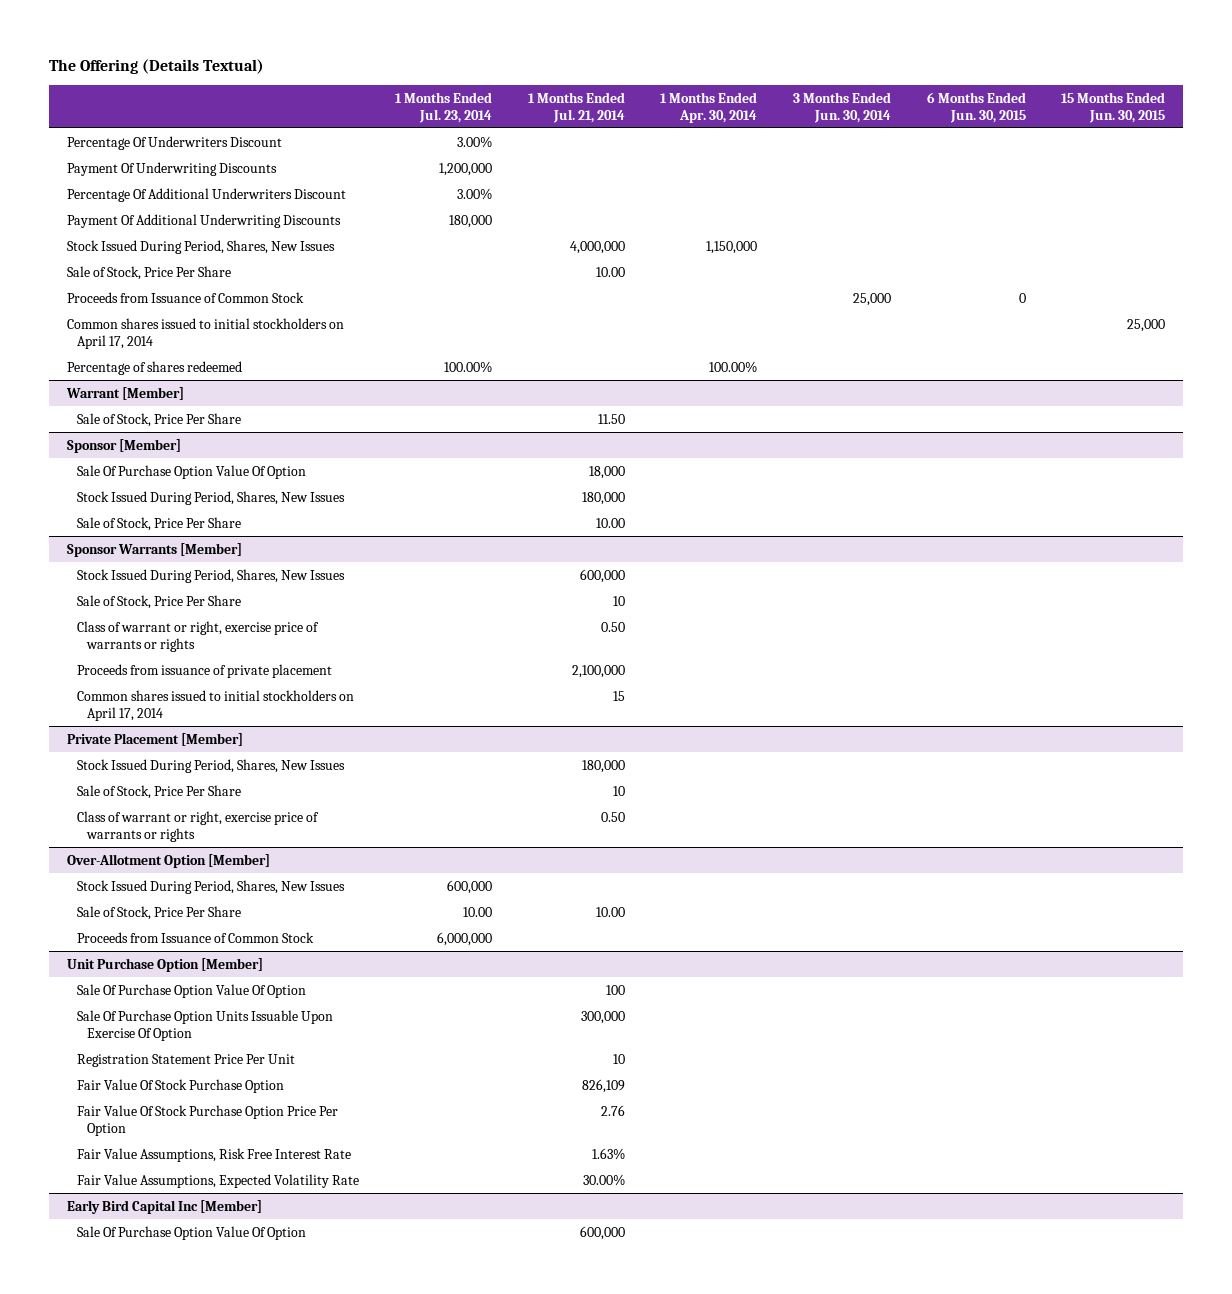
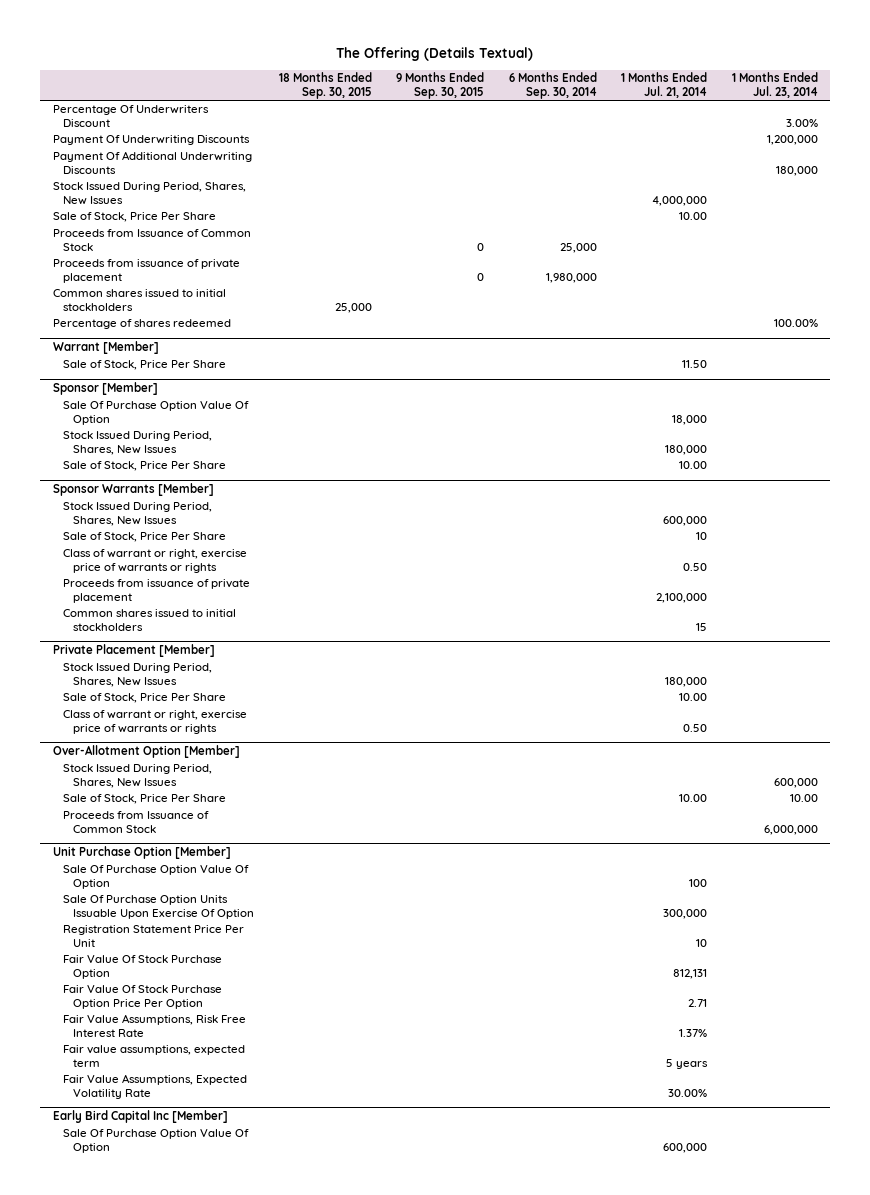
[660,91,758,123] 1 Months Ended Apr. 30, 2014 -> none
[792,91,891,123] 3 Months Ended Jun. 30, 2014 -> none
[926,91,1026,123] 6 Months Ended Jun. 30, 2015 -> none
[1061,91,1166,123] 15 Months Ended Jun. 30, 2015 -> none
none -> [278,72,372,100] 18 Months Ended Sep. 30, 2015
none -> [396,72,485,100] 9 Months Ended Sep. 30, 2015
none -> [508,72,597,100] 6 Months Ended Sep. 30, 2014
[67,187,347,202] Percentage Of Additional Underwriters Discount -> none
none -> [52,259,240,284] Proceeds from issuance of private placement
[67,317,345,349] Common shares issued to initial stockholders on April 17, 2014 -> [52,289,226,312] Common shares issued to initial stockholders
[77,689,355,721] Common shares issued to initial stockholders on April 17, 2014 -> [62,609,236,632] Common shares issued to initial stockholders
[612,785,625,796] 10 -> [679,693,708,702] 10.00
[581,1078,625,1093] 826,109 -> [673,969,708,980] 812,131
[600,1104,625,1116] 2.76 -> [688,999,708,1008] 2.71
[591,1147,625,1160] 1.63% -> [679,1029,708,1038] 1.37%
none -> [62,1045,245,1068] Fair value assumptions, expected term

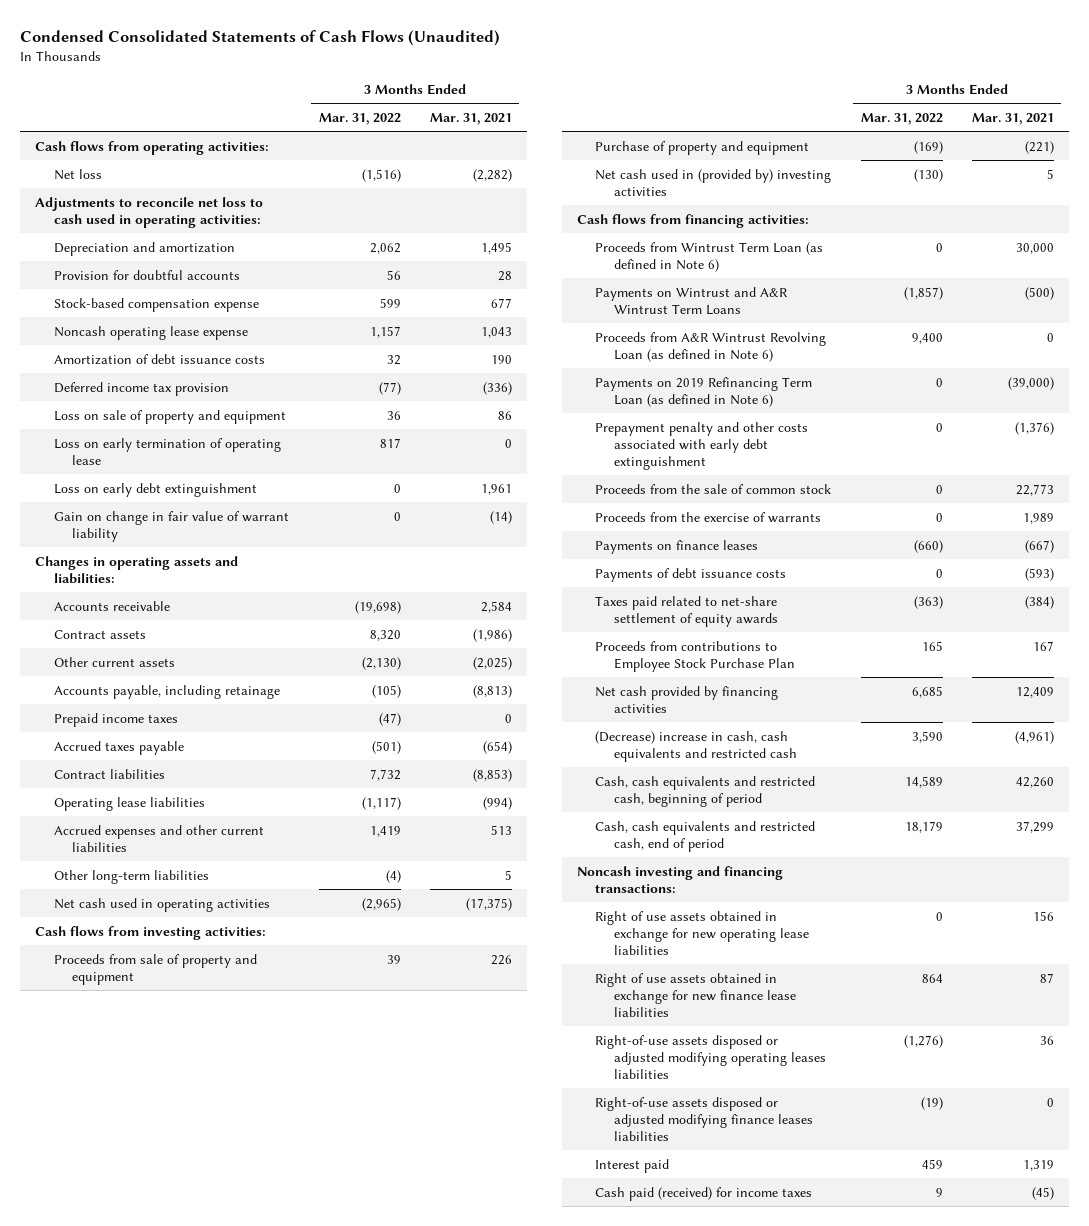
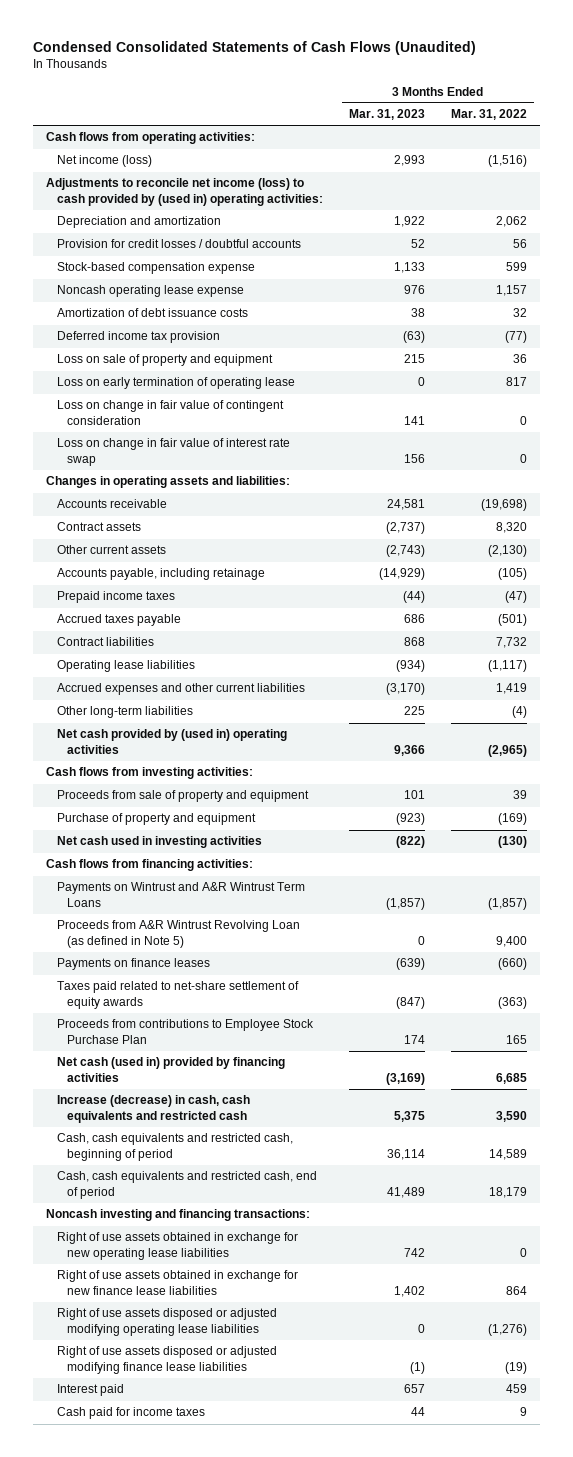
[430,113,513,126] Mar. 31, 2021 -> none
none -> [348,109,425,121] Mar. 31, 2023
[53,168,102,180] Net loss -> [56,155,152,168] Net income (loss)
[34,196,263,228] Adjustments to reconcile net loss to cash used in operating activities: -> [46,178,323,206] Adjustments to reconcile net income (loss) to cash provided by (used in) operating activities:
[53,269,240,280] Provision for doubtful accounts -> [56,239,301,249] Provision for credit losses / doubtful accounts
[53,482,257,497] Loss on early debt extinguishment -> none
[53,510,289,542] Gain on change in fair value of warrant liability -> [56,400,284,425] Loss on change in fair value of contingent consideration
none -> [56,438,290,466] Loss on change in fair value of interest rate swap
[53,897,270,912] Net cash used in operating activities -> [56,729,287,754] Net cash provided by (used in) operating activities
[595,168,832,196] Net cash used in (provided by) investing activities -> [56,836,262,849] Net cash used in investing activities
[595,241,824,272] Proceeds from Wintrust Term Loan (as defined in Note 6) -> none
[595,376,813,407] Payments on 2019 Refinancing Term Loan (as defined in Note 6) -> none
[595,421,809,470] Prepayment penalty and other costs associated with early debt extinguishment -> none
[595,483,832,494] Proceeds from the sale of common stock -> none
[595,511,822,523] Proceeds from the exercise of warrants -> none
[595,331,827,362] Proceeds from A&R Wintrust Revolving Loan (as defined in Note 6) -> [56,920,300,948] Proceeds from A&R Wintrust Revolving Loan (as defined in Note 5)
[595,567,787,582] Payments of debt issuance costs -> none
[595,685,779,713] Net cash provided by financing activities -> [56,1057,285,1082] Net cash (used in) provided by financing activities
[595,730,798,762] (Decrease) increase in cash, cash equivalents and restricted cash -> [56,1095,250,1123] Increase (decrease) in cash, cash equivalents and restricted cash
[595,1034,827,1079] Right-of-use assets disposed or adjusted modifying operating leases liabilities -> [56,1308,277,1336] Right of use assets disposed or adjusted modifying operating lease liabilities
[595,1096,814,1141] Right-of-use assets disposed or adjusted modifying finance leases liabilities -> [56,1346,277,1374] Right of use assets disposed or adjusted modifying finance lease liabilities
[595,1186,813,1201] Cash paid (received) for income taxes -> [56,1407,205,1420] Cash paid for income taxes

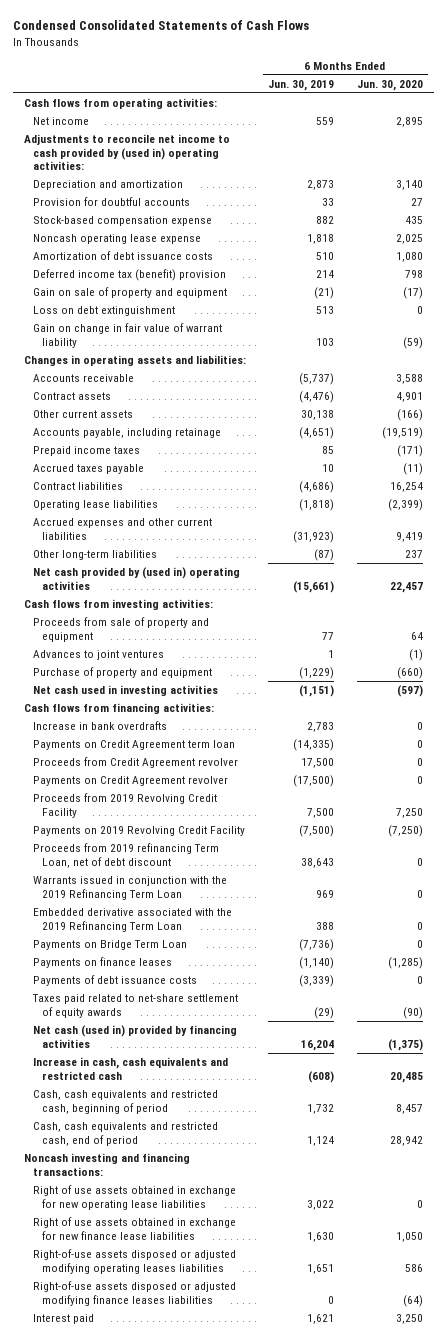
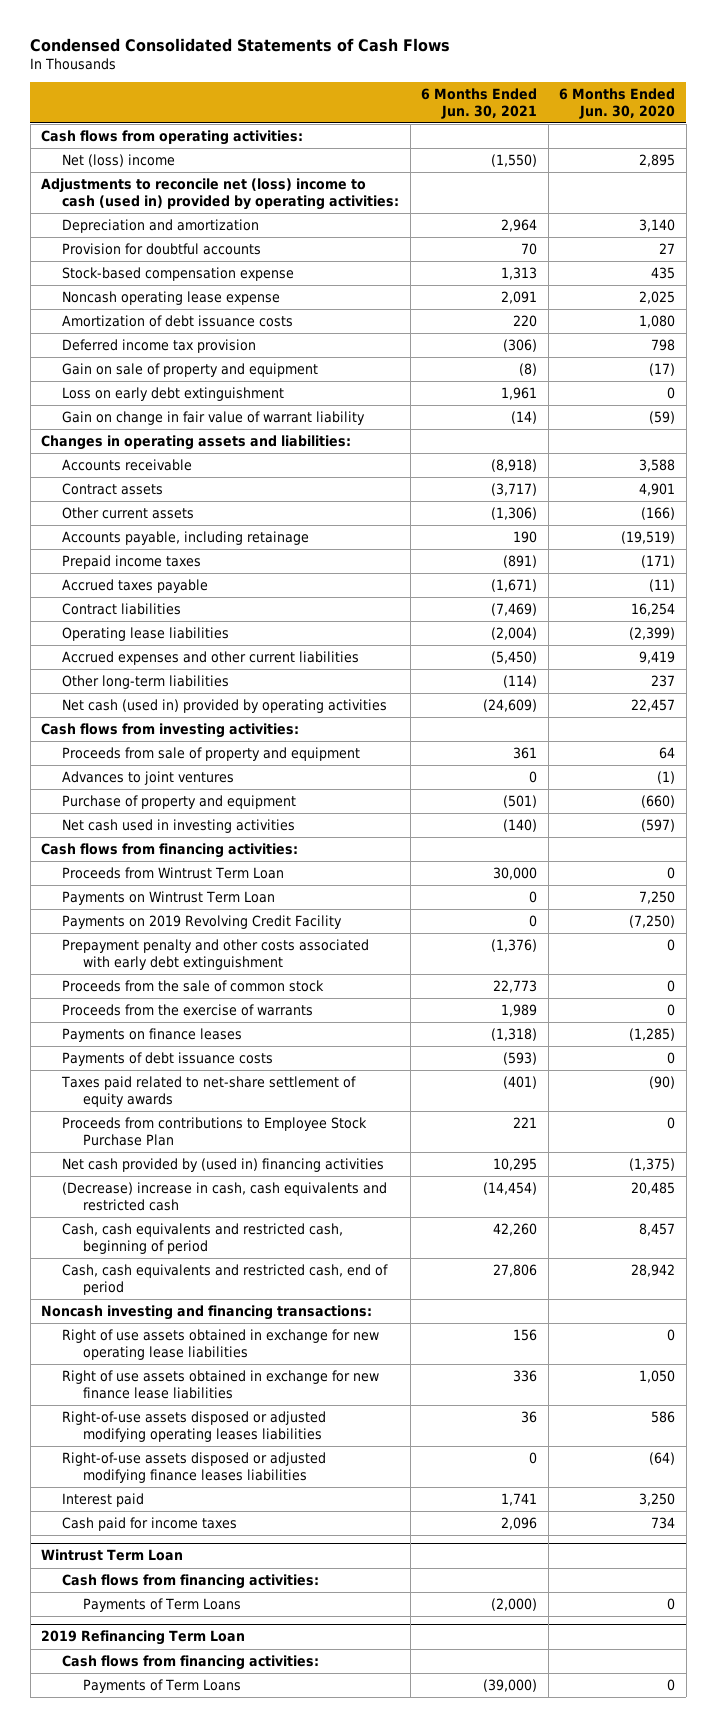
[268,79,335,91] Jun. 30, 2019 -> none
none -> [421,87,538,119] 6 Months Ended Jun. 30, 2021
[33,116,90,125] Net income -> [61,153,175,167] Net (loss) income
[23,133,230,171] Adjustments to reconcile net income to cash provided by (used in) operating activities: -> [41,177,399,210] Adjustments to reconcile net (loss) income to cash (used in) provided by operating activities:
[33,268,227,281] Deferred income tax (benefit) provision -> [61,338,256,353] Deferred income tax provision
[33,305,176,316] Loss on debt extinguishment -> [61,386,284,401] Loss on early debt extinguishment
[33,566,241,590] Net cash provided by (used in) operating activities -> [61,698,387,713] Net cash (used in) provided by operating activities
[33,720,168,730] Increase in bank overdrafts -> none
[33,739,236,750] Payments on Credit Agreement term loan -> none
[33,756,239,768] Proceeds from Credit Agreement revolver -> none
[33,775,229,786] Payments on Credit Agreement revolver -> none
none -> [61,866,284,879] Proceeds from Wintrust Term Loan
[33,792,218,818] Proceeds from 2019 Revolving Credit Facility -> [61,890,275,905] Payments on Wintrust Term Loan
[33,842,220,868] Proceeds from 2019 refinancing Term Loan, net of debt discount -> none
[33,875,228,900] Warrants issued in conjunction with the 2019 Refinancing Term Loan -> none
[33,907,233,932] Embedded derivative associated with the 2019 Refinancing Term Loan -> none
[33,939,188,950] Payments on Bridge Term Loan -> none
none -> [61,938,369,970] Prepayment penalty and other costs associated with early debt extinguishment
none -> [61,979,324,992] Proceeds from the sale of common stock
none -> [61,1003,313,1016] Proceeds from the exercise of warrants
none -> [61,1116,367,1146] Proceeds from contributions to Employee Stock Purchase Plan
[33,1024,238,1048] Net cash (used in) provided by financing activities -> [61,1157,384,1172] Net cash provided by (used in) financing activities
[33,1056,229,1080] Increase in cash, cash equivalents and restricted cash -> [61,1181,387,1211] (Decrease) increase in cash, cash equivalents and restricted cash
none -> [61,1516,237,1531] Cash paid for income taxes
none -> [41,1549,184,1562] Wintrust Term Loan
none -> [61,1573,319,1589] Cash flows from financing activities:
none -> [82,1597,241,1612] Payments of Term Loans
none -> [41,1630,246,1646] 2019 Refinancing Term Loan
none -> [61,1654,319,1670] Cash flows from financing activities:
none -> [82,1678,241,1693] Payments of Term Loans

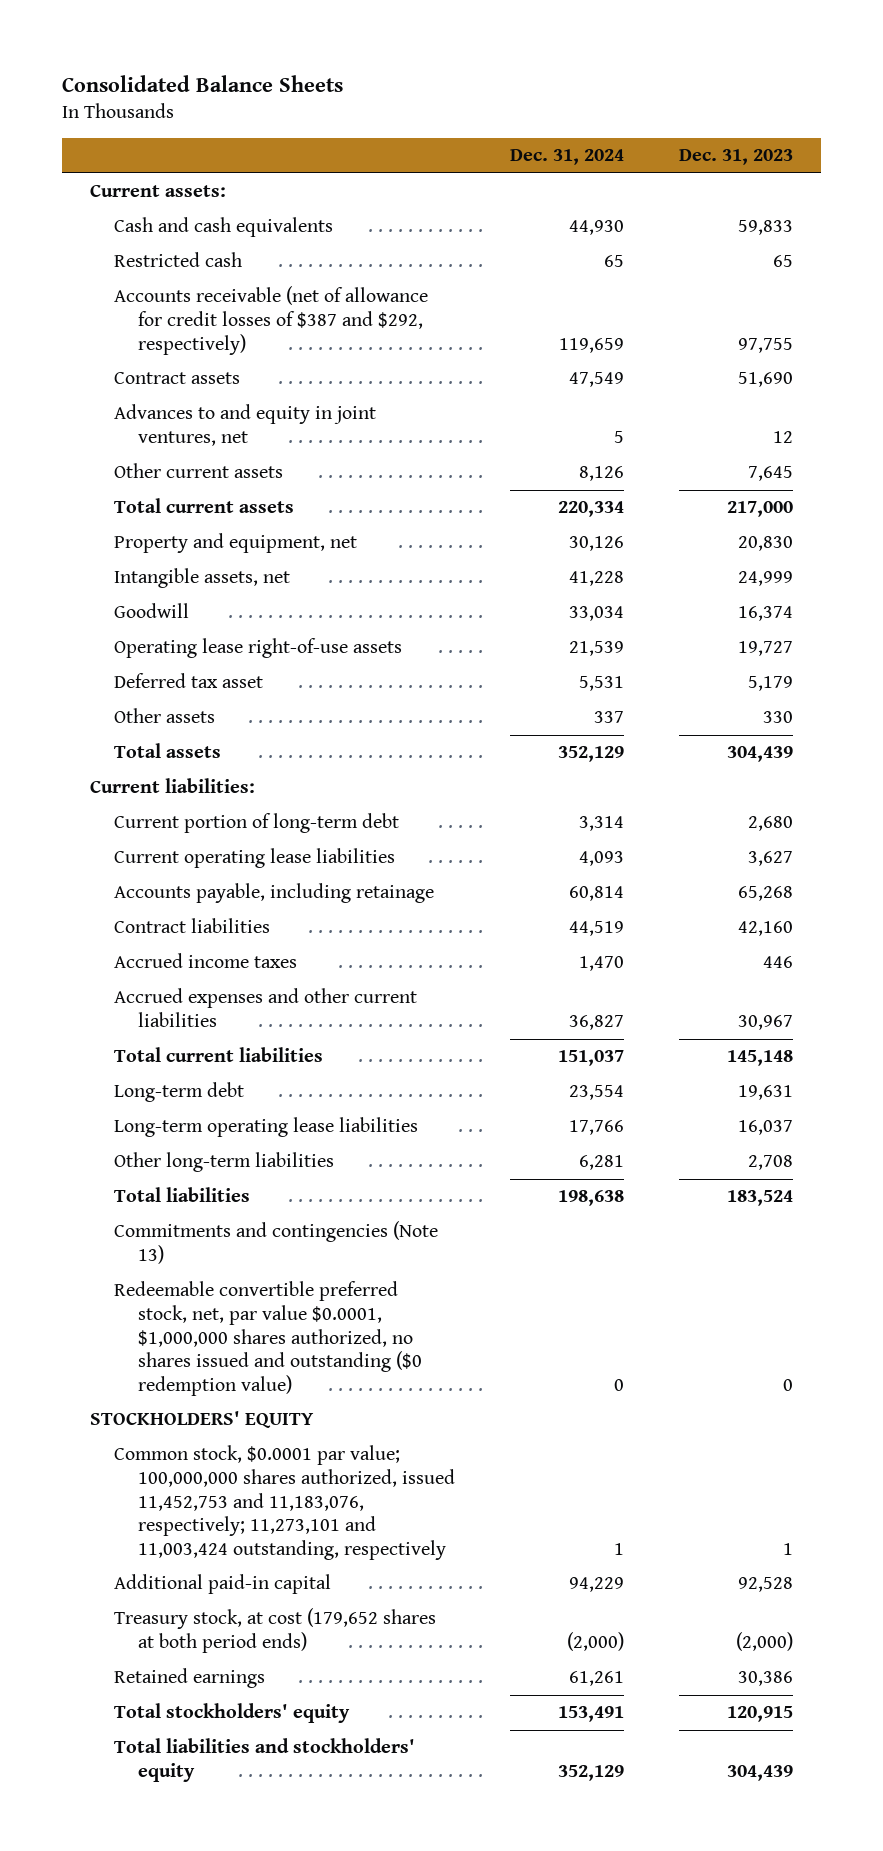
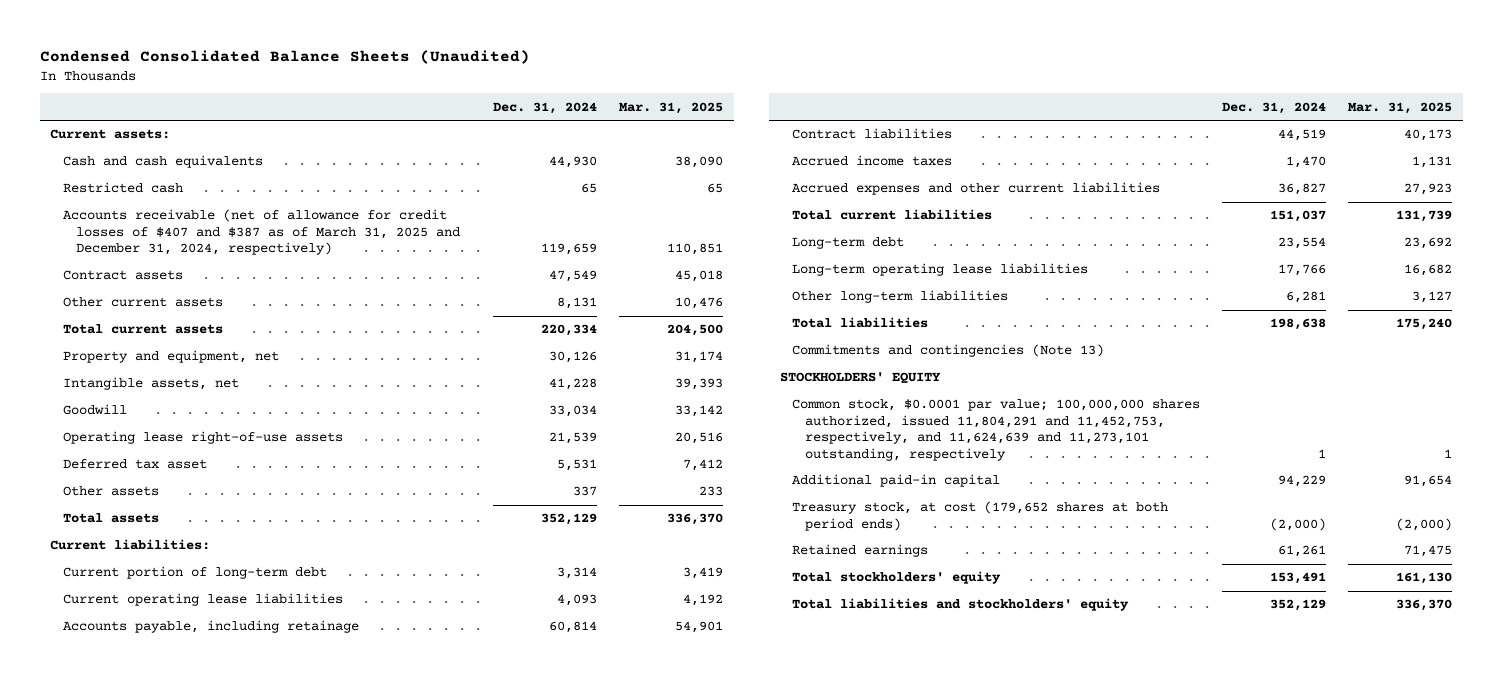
[62,75,344,93] Consolidated Balance Sheets -> [39,49,530,64] Condensed Consolidated Balance Sheets (Unaudited)
[679,149,794,166] Dec. 31, 2023 -> none
none -> [619,101,724,114] Mar. 31, 2025
[114,286,429,355] Accounts receivable (net of allowance for credit losses of $387 and $292, respectively) -> [63,209,461,256] Accounts receivable (net of allowance for credit losses of $407 and $387 as of March 31, 2025 and December 31, 2024, respectively)
[114,404,377,447] Advances to and equity in joint ventures, net -> none
[579,466,625,482] 8,126 -> [557,297,598,310] 8,131
[114,1281,423,1396] Redeemable convertible preferred stock, net, par value $0.0001, $1,000,000 shares authorized, no shares issued and outstanding ($0 redemption value) -> none
[114,1445,456,1560] Common stock, $0.0001 par value; 100,000,000 shares authorized, issued 11,452,753 and 11,183,076, respectively; 11,273,101 and 11,003,424 outstanding, respectively -> [792,399,1201,461] Common stock, $0.0001 par value; 100,000,000 shares authorized, issued 11,804,291 and 11,452,753, respectively, and 11,624,639 and 11,273,101 outstanding, respectively

